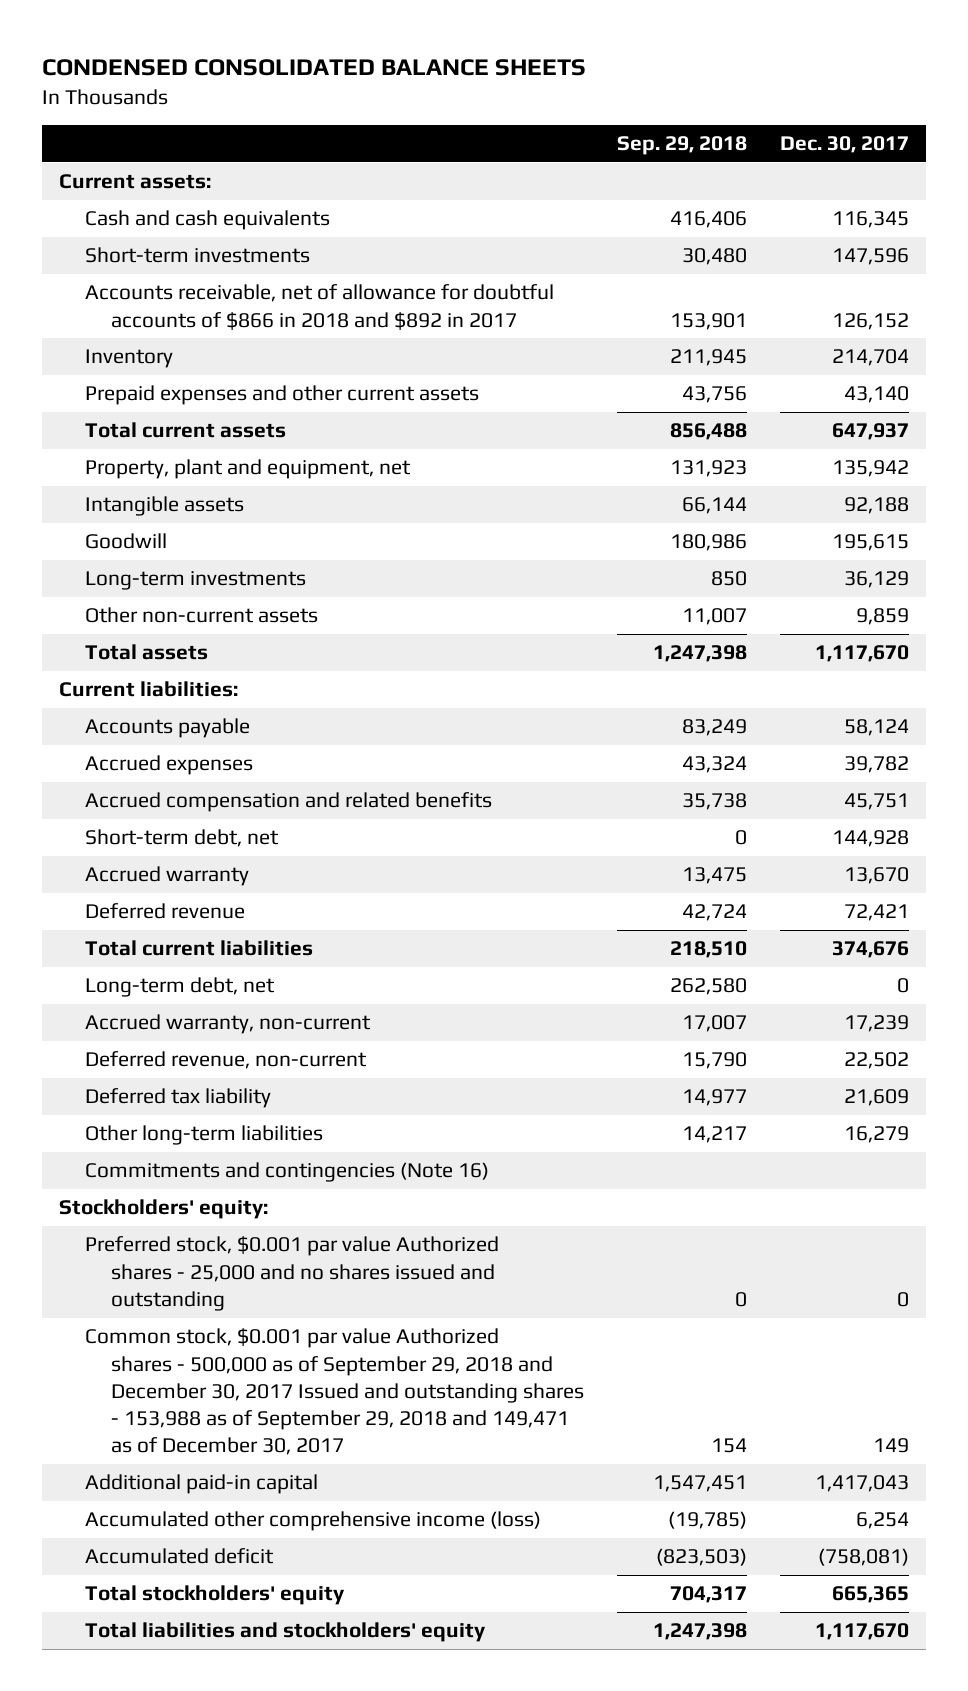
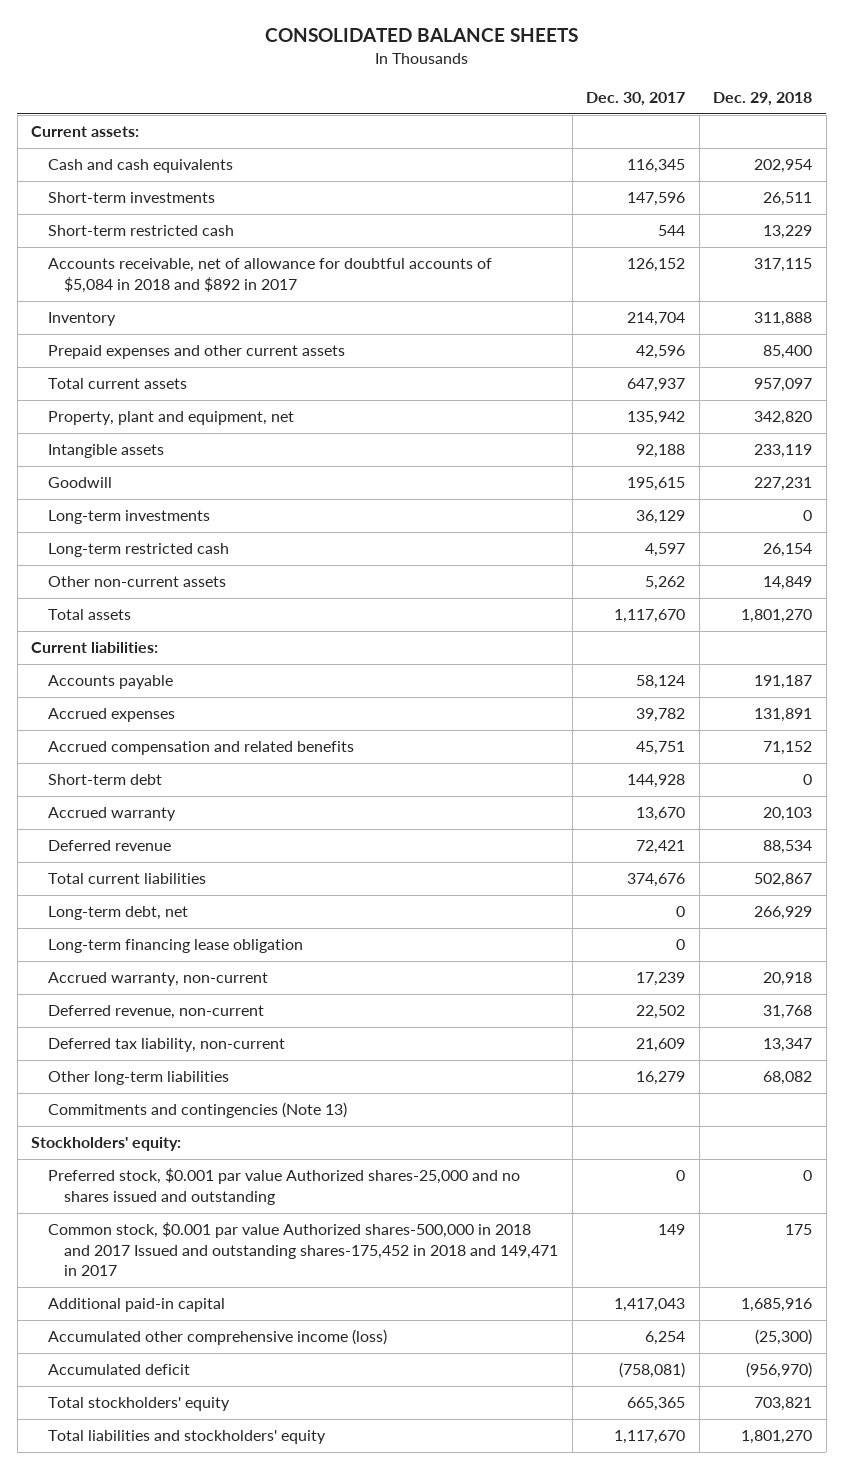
[42,59,587,77] CONDENSED CONSOLIDATED BALANCE SHEETS -> [264,28,578,43] CONSOLIDATED BALANCE SHEETS
[617,135,748,155] Sep. 29, 2018 -> none
none -> [713,91,813,106] Dec. 29, 2018
none -> [47,225,234,237] Short-term restricted cash
[85,284,555,330] Accounts receivable, net of allowance for doubtful accounts of $866 in 2018 and $892 in 2017 -> [47,258,492,293] Accounts receivable, net of allowance for doubtful accounts of $5,084 in 2018 and $892 in 2017
[844,386,910,404] 43,140 -> [636,345,686,360] 42,596
none -> [47,543,229,558] Long-term restricted cash
[856,608,910,626] 9,859 -> [645,576,686,591] 5,262
[85,829,280,848] Short-term debt, net -> [47,774,162,786] Short-term debt
none -> [47,939,303,954] Long-term financing lease obligation
[85,1088,272,1109] Deferred tax liability -> [47,1038,285,1053] Deferred tax liability, non-current
[85,1162,490,1183] Commitments and contingencies (Note 16) -> [47,1102,347,1119] Commitments and contingencies (Note 13)
[85,1236,500,1311] Preferred stock, $0.001 par value Authorized shares - 25,000 and no shares issued and outstanding -> [47,1168,520,1205] Preferred stock, $0.001 par value Authorized shares-25,000 and no shares issued and outstanding
[85,1328,585,1456] Common stock, $0.001 par value Authorized shares - 500,000 as of September 29, 2018 and December 30, 2017 Issued and outstanding shares - 153,988 as of September 29, 2018 and 149,471 as of December 30, 2017 -> [47,1222,559,1277] Common stock, $0.001 par value Authorized shares-500,000 in 2018 and 2017 Issued and outstanding shares-175,452 in 2018 and 149,471 in 2017

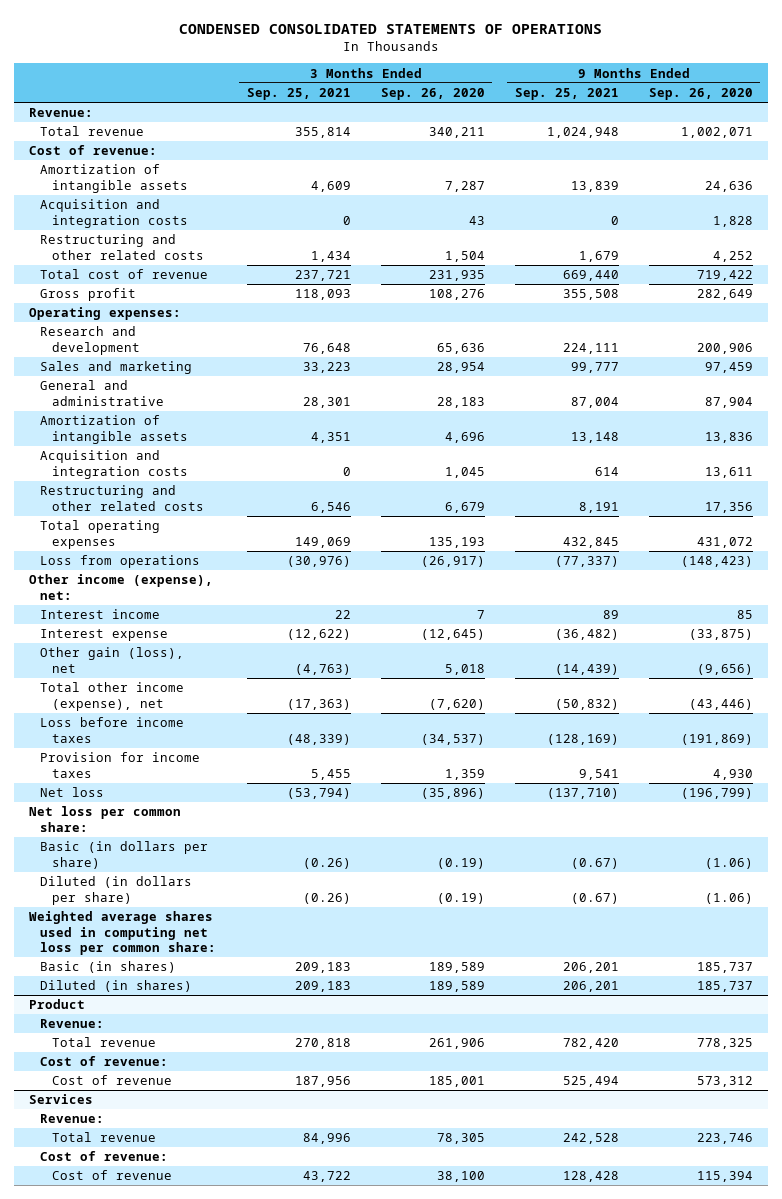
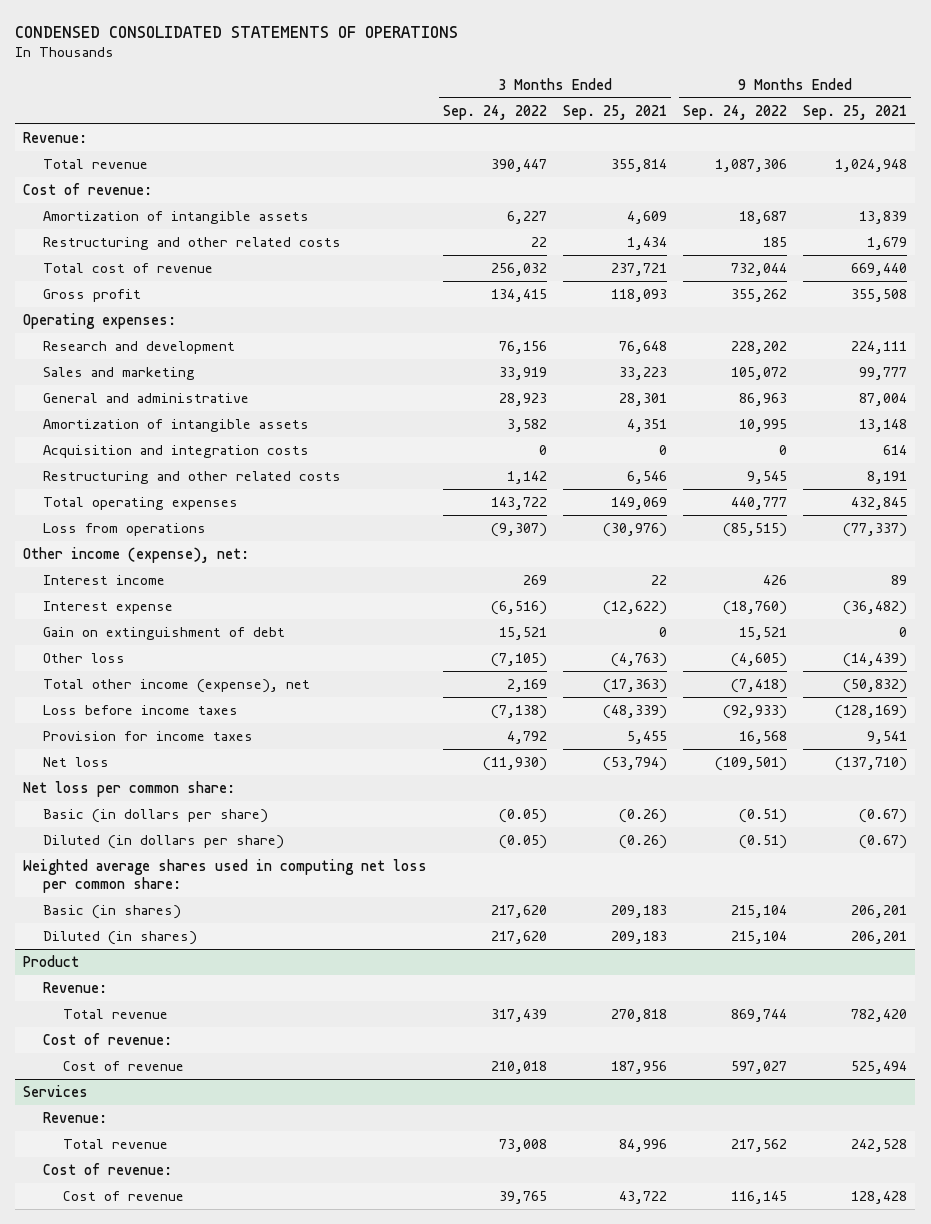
[380,88,485,101] Sep. 26, 2020 -> none
[648,88,753,101] Sep. 26, 2020 -> none
none -> [443,104,548,120] Sep. 24, 2022
none -> [683,104,788,120] Sep. 24, 2022
[40,199,188,228] Acquisition and integration costs -> none
none -> [43,627,286,641] Gain on extinguishment of debt
[40,647,185,673] Other gain (loss), net -> [43,653,126,664] Other loss

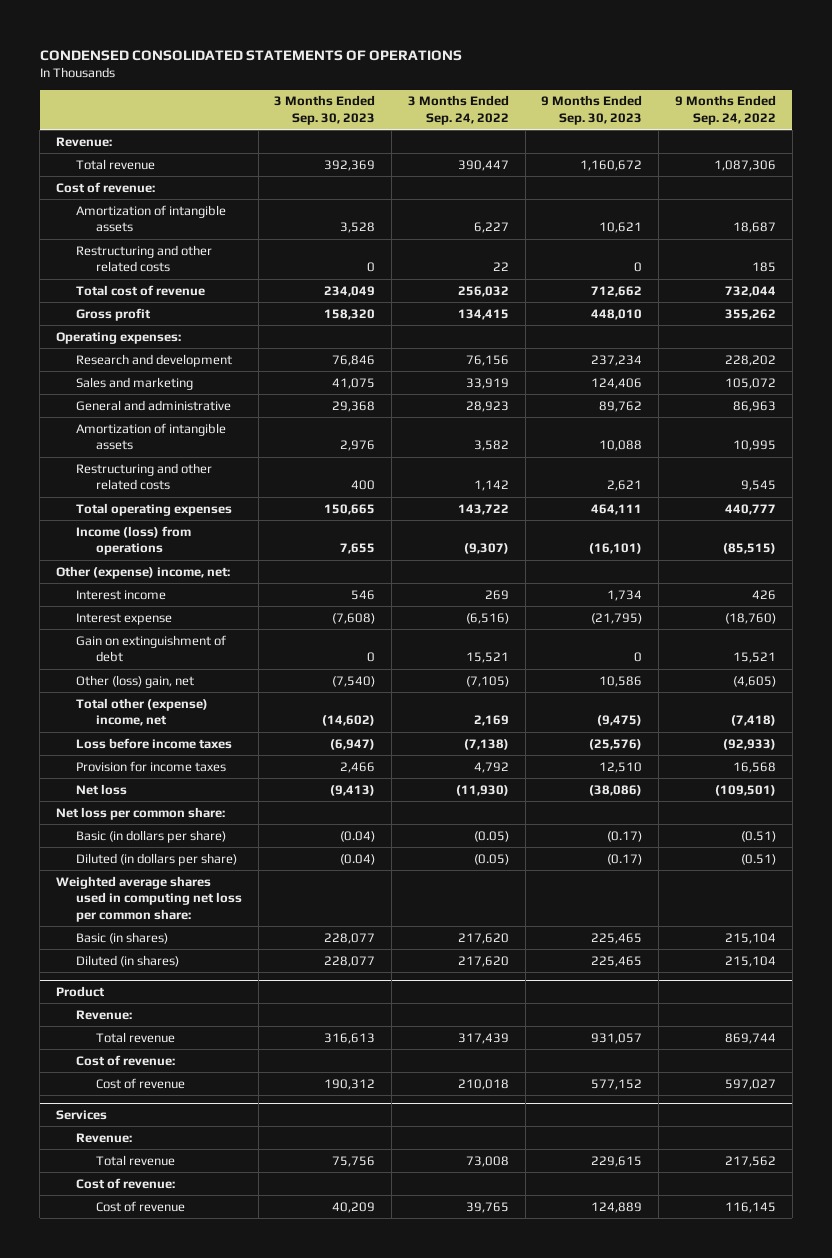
[563,104,668,120] Sep. 25, 2021 -> none
[803,104,908,120] Sep. 25, 2021 -> none
none -> [274,95,376,125] 3 Months Ended Sep. 30, 2023
none -> [541,95,643,125] 9 Months Ended Sep. 30, 2023
[43,445,310,459] Acquisition and integration costs -> none
[43,523,207,537] Loss from operations -> [75,525,191,556] Income (loss) from operations
[23,547,250,564] Other income (expense), net: -> [55,565,230,579] Other (expense) income, net:
[43,653,126,664] Other loss -> [75,674,194,688] Other (loss) gain, net
[43,679,311,694] Total other income (expense), net -> [75,697,208,727] Total other (expense) income, net

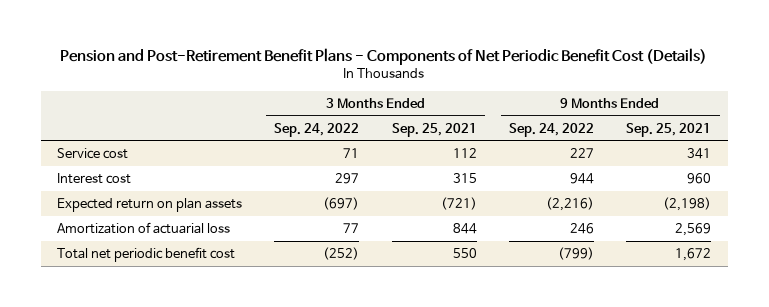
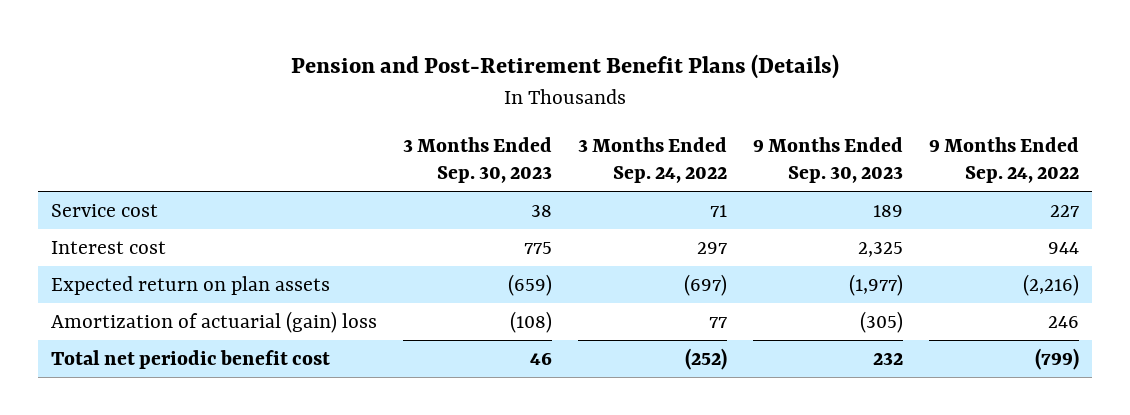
[60,47,708,65] Pension and Post-Retirement Benefit Plans - Components of Net Periodic Benefit Cost (Details) -> [291,54,840,80] Pension and Post-Retirement Benefit Plans (Details)
[391,122,477,137] Sep. 25, 2021 -> none
[626,122,712,137] Sep. 25, 2021 -> none
none -> [403,136,553,184] 3 Months Ended Sep. 30, 2023
none -> [753,136,904,184] 9 Months Ended Sep. 30, 2023
[57,221,231,234] Amortization of actuarial loss -> [51,310,378,333] Amortization of actuarial (gain) loss

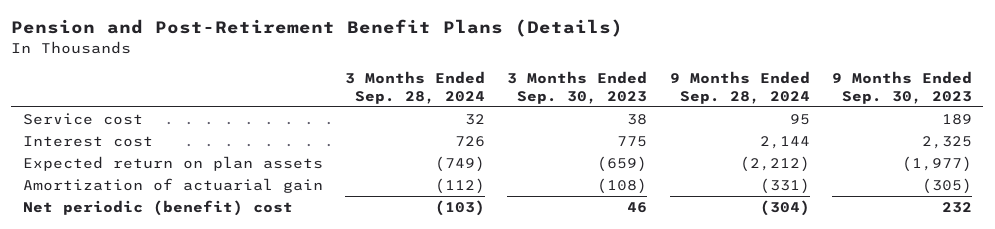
[578,136,728,184] 3 Months Ended Sep. 24, 2022 -> none
[929,136,1080,184] 9 Months Ended Sep. 24, 2022 -> none
none -> [344,71,485,104] 3 Months Ended Sep. 28, 2024
none -> [669,71,810,104] 9 Months Ended Sep. 28, 2024
[51,310,378,333] Amortization of actuarial (gain) loss -> [22,178,323,194] Amortization of actuarial gain
[51,349,331,369] Total net periodic benefit cost -> [22,200,293,217] Net periodic (benefit) cost

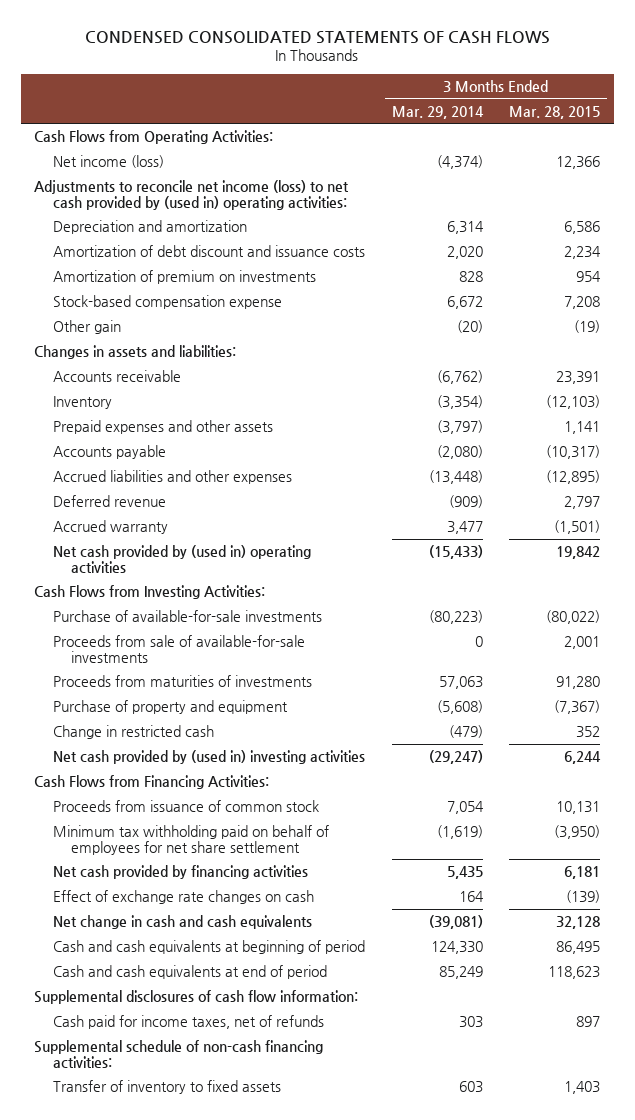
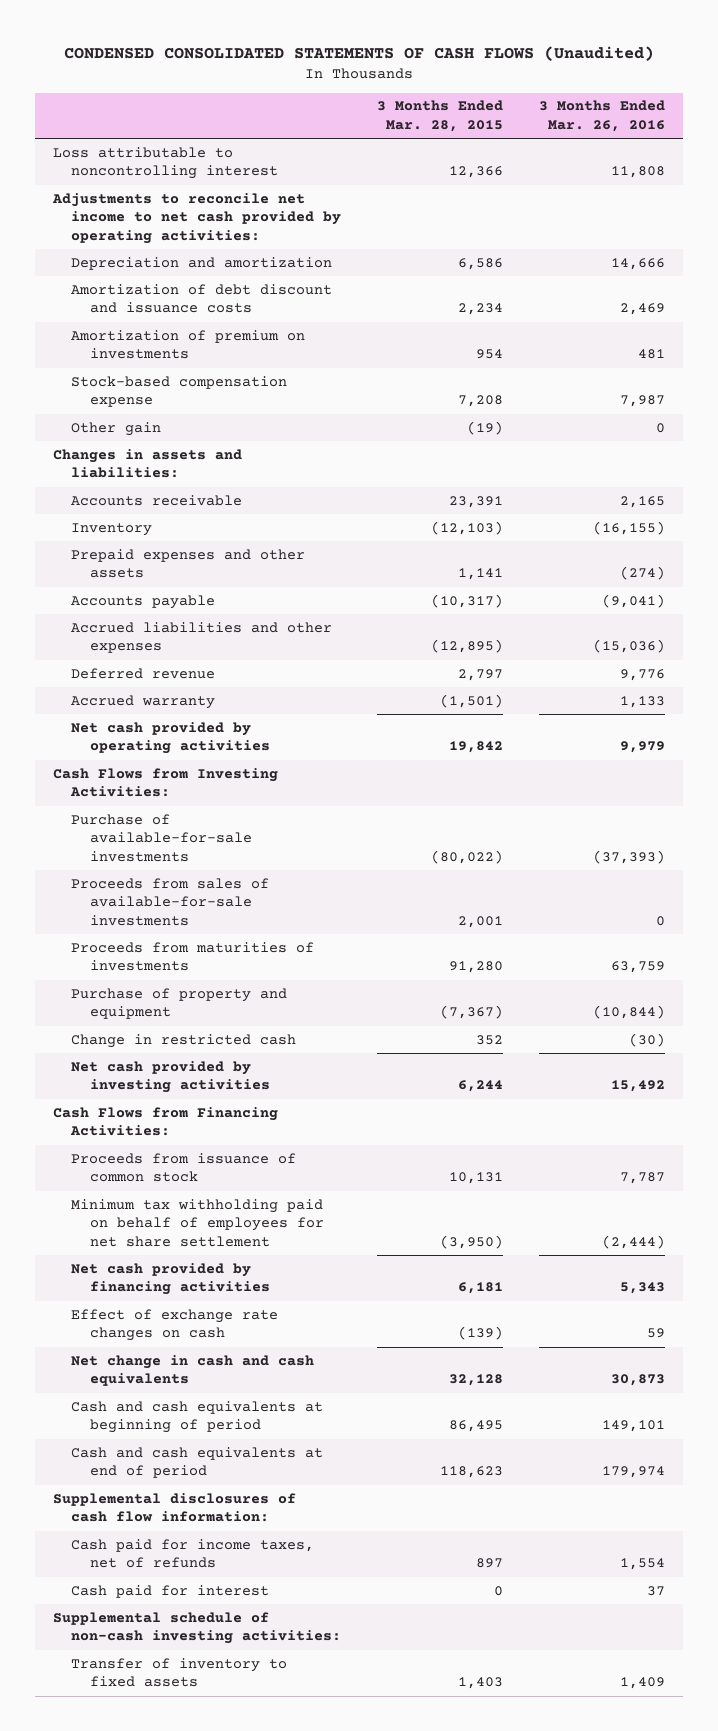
[85,31,551,45] CONDENSED CONSOLIDATED STATEMENTS OF CASH FLOWS -> [63,45,654,61] CONDENSED CONSOLIDATED STATEMENTS OF CASH FLOWS (Unaudited)
[391,105,484,119] Mar. 29, 2014 -> none
none -> [538,100,665,132] 3 Months Ended Mar. 26, 2016
[34,130,274,145] Cash Flows from Operating Activities: -> none
[52,155,164,169] Net income (loss) -> [52,146,279,180] Loss attributable to noncontrolling interest
[34,180,350,210] Adjustments to reconcile net income (loss) to net cash provided by (used in) operating activities: -> [51,192,342,244] Adjustments to reconcile net income to net cash provided by operating activities:
[52,545,311,573] Net cash provided by (used in) operating activities -> [71,721,270,755] Net cash provided by operating activities
[52,635,305,663] Proceeds from sale of available-for-sale investments -> [71,877,270,926] Proceeds from sales of available-for-sale investments
[52,750,365,765] Net cash provided by (used in) investing activities -> [71,1060,270,1094] Net cash provided by investing activities
none -> [71,1584,270,1598] Cash paid for interest
[34,1040,324,1068] Supplemental schedule of non-cash financing activities: -> [52,1611,342,1645] Supplemental schedule of non-cash investing activities:

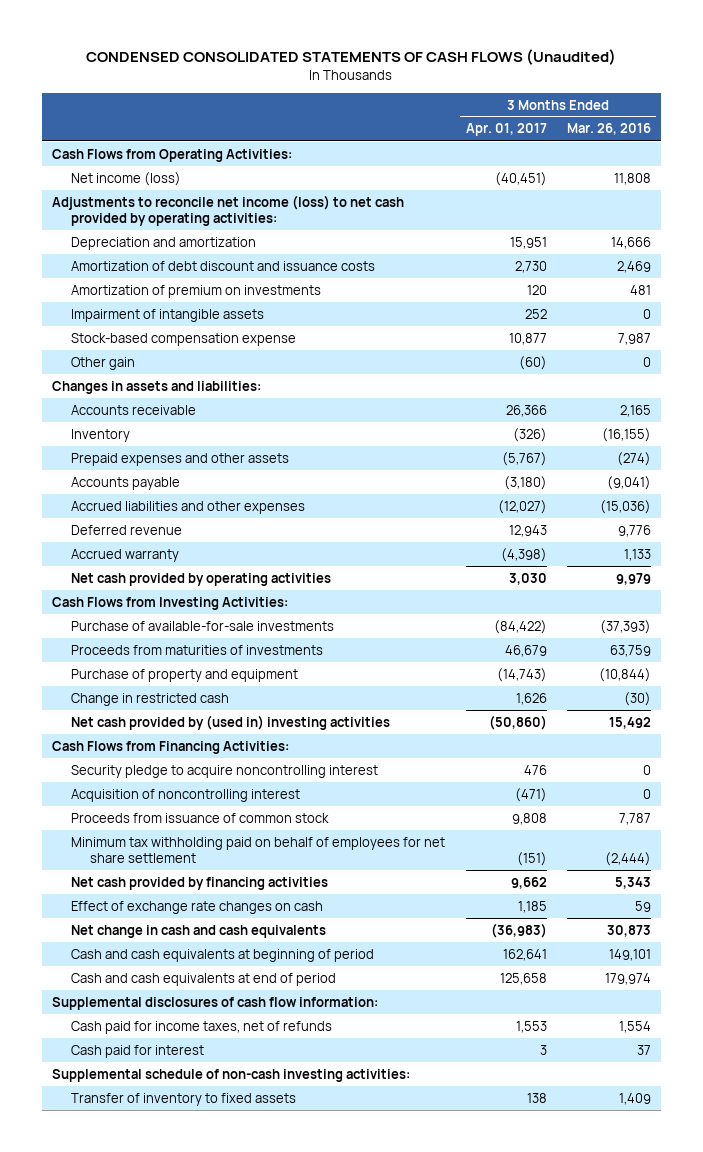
[377,100,504,132] 3 Months Ended Mar. 28, 2015 -> none
none -> [465,123,547,137] Apr. 01, 2017
none -> [51,148,292,162] Cash Flows from Operating Activities:
[52,146,279,180] Loss attributable to noncontrolling interest -> [71,171,182,186] Net income (loss)
[51,192,342,244] Adjustments to reconcile net income to net cash provided by operating activities: -> [51,194,404,226] Adjustments to reconcile net income (loss) to net cash provided by operating activities:
none -> [71,308,265,322] Impairment of intangible assets
[71,877,270,926] Proceeds from sales of available-for-sale investments -> none
[71,1060,270,1094] Net cash provided by investing activities -> [71,714,391,730] Net cash provided by (used in) investing activities
none -> [71,764,379,778] Security pledge to acquire noncontrolling interest
none -> [71,788,301,802] Acquisition of noncontrolling interest

